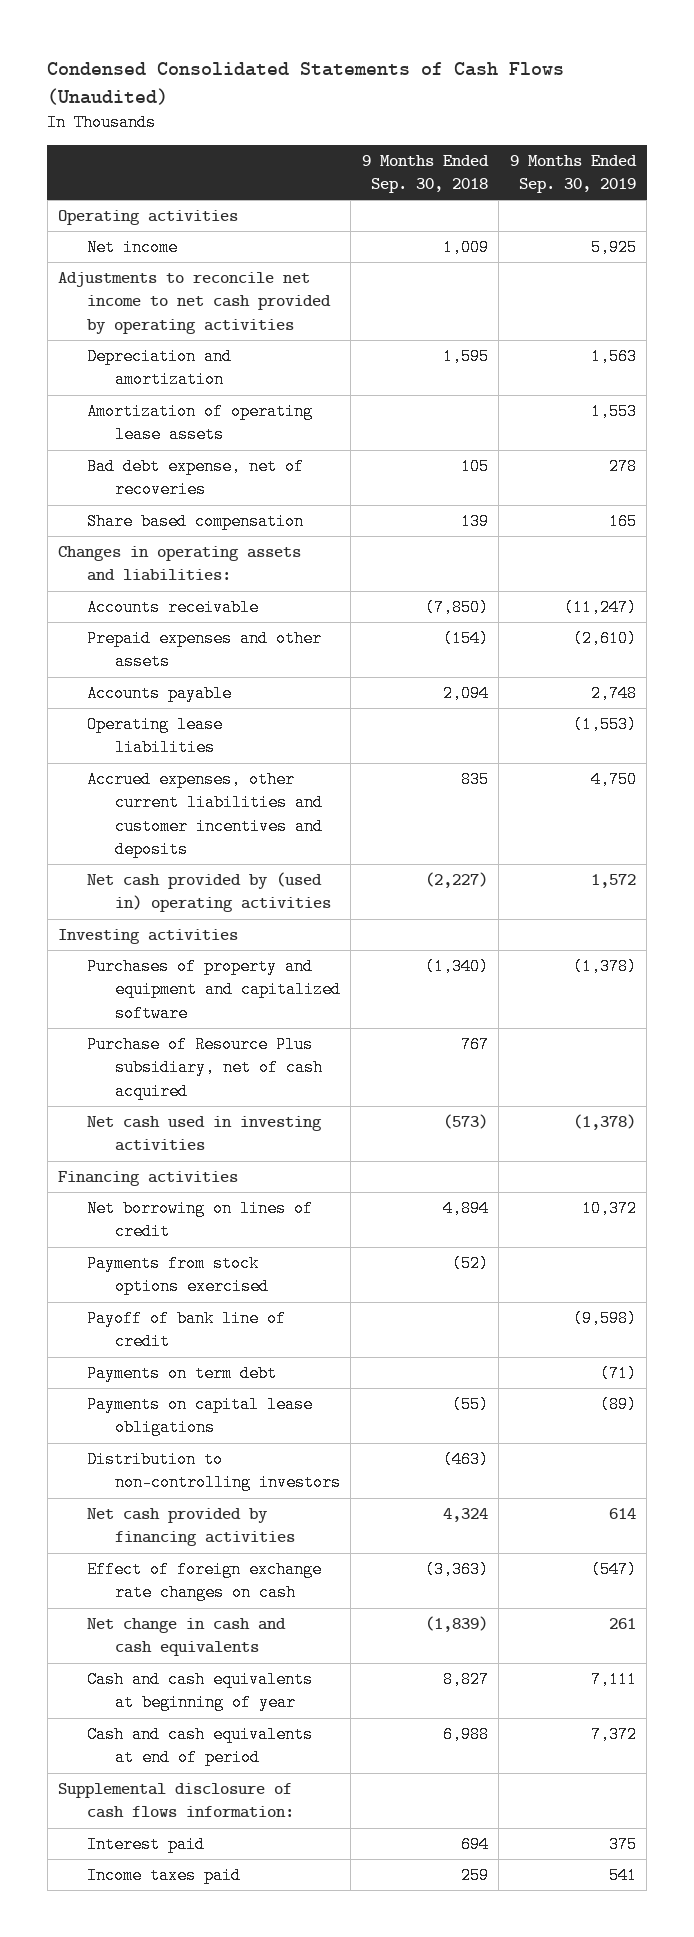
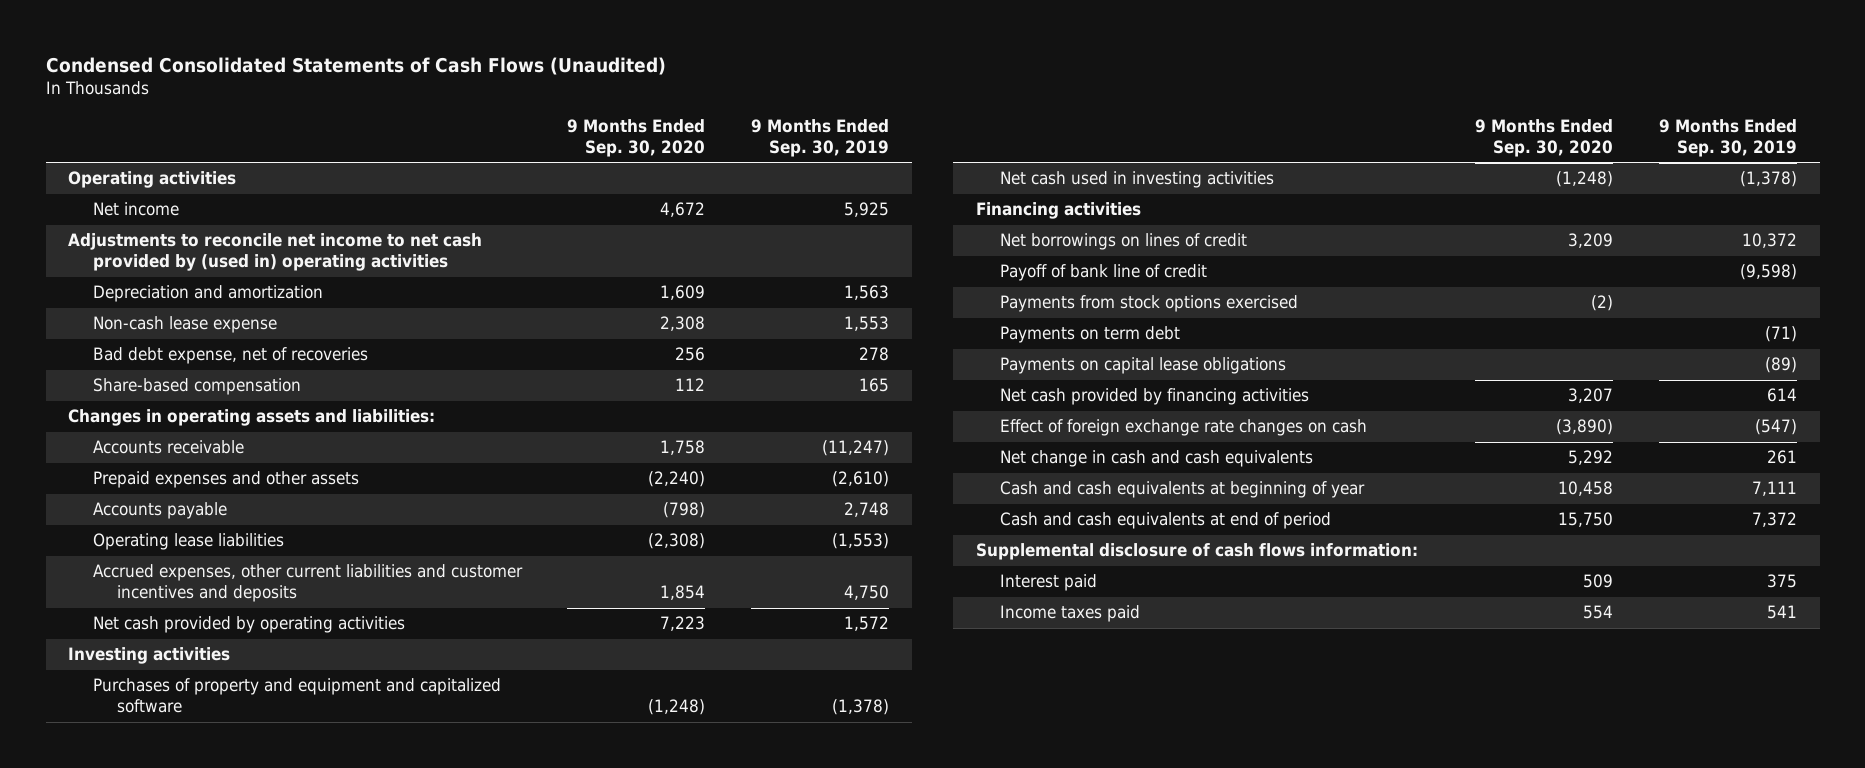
[361,154,489,194] 9 Months Ended Sep. 30, 2018 -> none
none -> [567,119,706,158] 9 Months Ended Sep. 30, 2020
[58,272,331,334] Adjustments to reconcile net income to net cash provided by operating activities -> [68,233,483,272] Adjustments to reconcile net income to net cash provided by (used in) operating activities
[86,403,313,444] Amortization of operating lease assets -> [92,316,277,334] Non-cash lease expense
[86,513,304,531] Share based compensation -> [92,378,301,396] Share-based compensation
[86,872,331,913] Net cash provided by (used in) operating activities -> [92,616,405,634] Net cash provided by operating activities
[86,1036,323,1100] Purchase of Resource Plus subsidiary, net of cash acquired -> none
[86,1200,313,1241] Net borrowing on lines of credit -> [1000,233,1248,251] Net borrowings on lines of credit
[86,1255,269,1296] Payments from stock options exercised -> [1000,295,1299,313] Payments from stock options exercised
[86,1451,341,1492] Distribution to non-controlling investors -> none

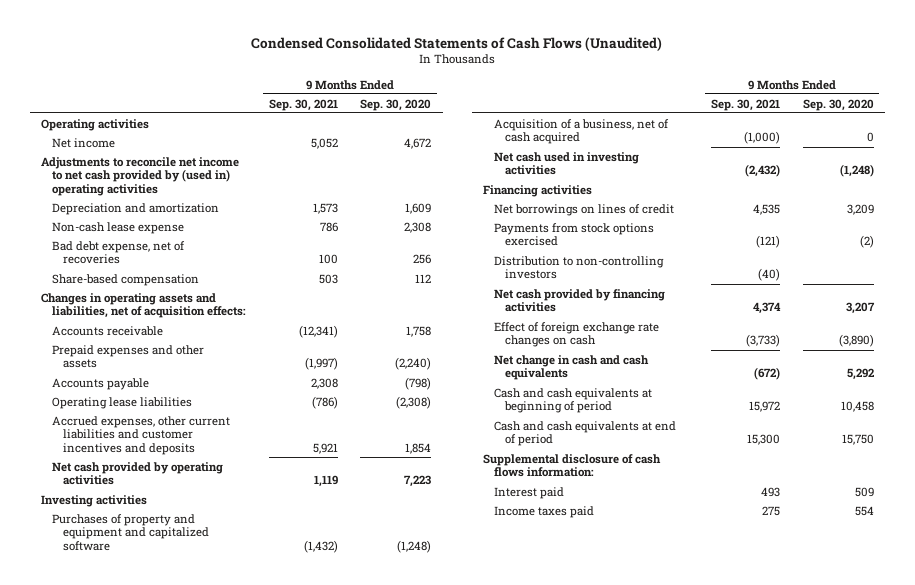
[750,119,889,158] 9 Months Ended Sep. 30, 2019 -> none
none -> [268,98,338,111] Sep. 30, 2021
[68,409,436,427] Changes in operating assets and liabilities: -> [41,292,247,319] Changes in operating assets and liabilities, net of acquisition effects:
none -> [494,118,670,145] Acquisition of a business, net of cash acquired
[1000,264,1208,282] Payoff of bank line of credit -> none
[1000,326,1181,344] Payments on term debt -> none
[1000,357,1287,375] Payments on capital lease obligations -> none
none -> [494,255,665,280] Distribution to non-controlling investors
[1000,481,1366,499] Cash and cash equivalents at beginning of year -> [494,387,653,414] Cash and cash equivalents at beginning of period

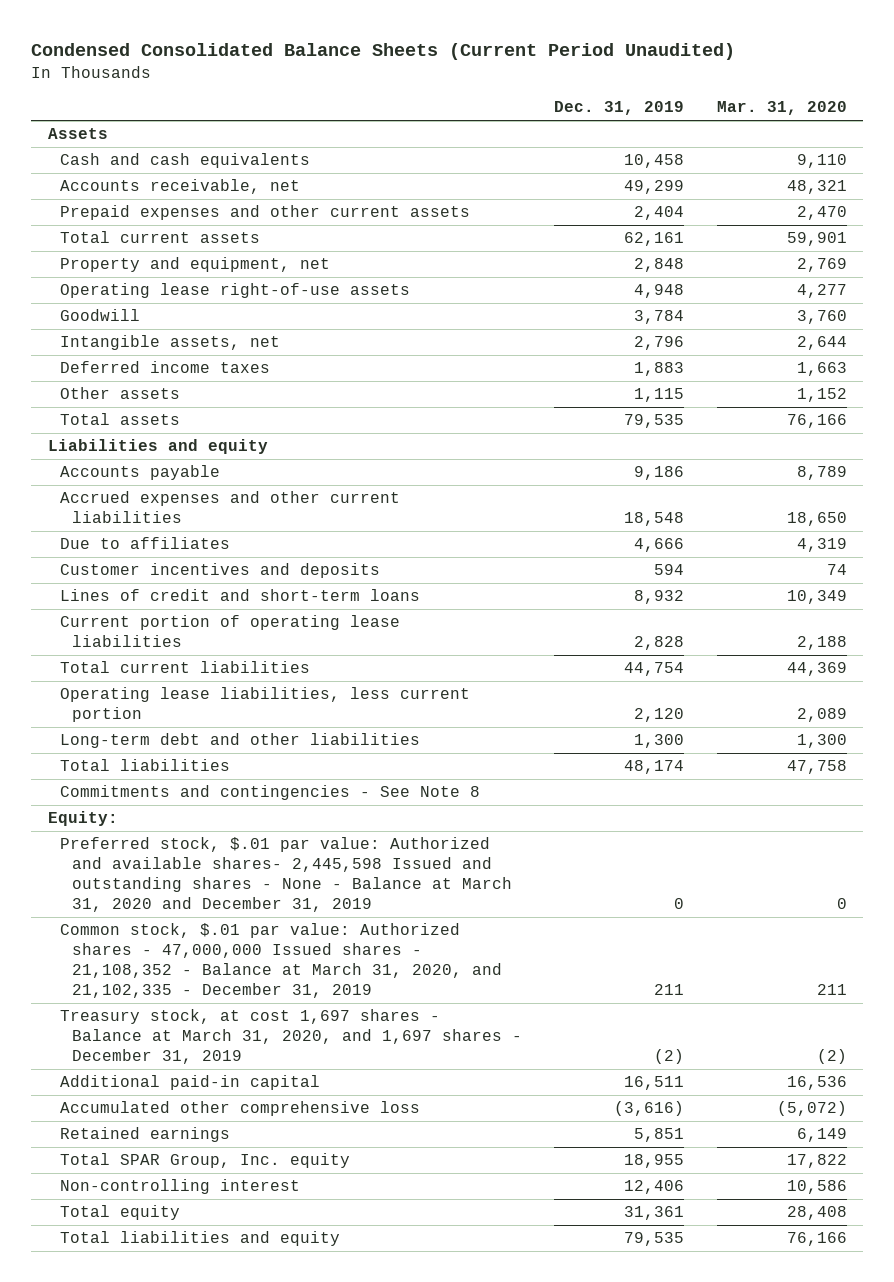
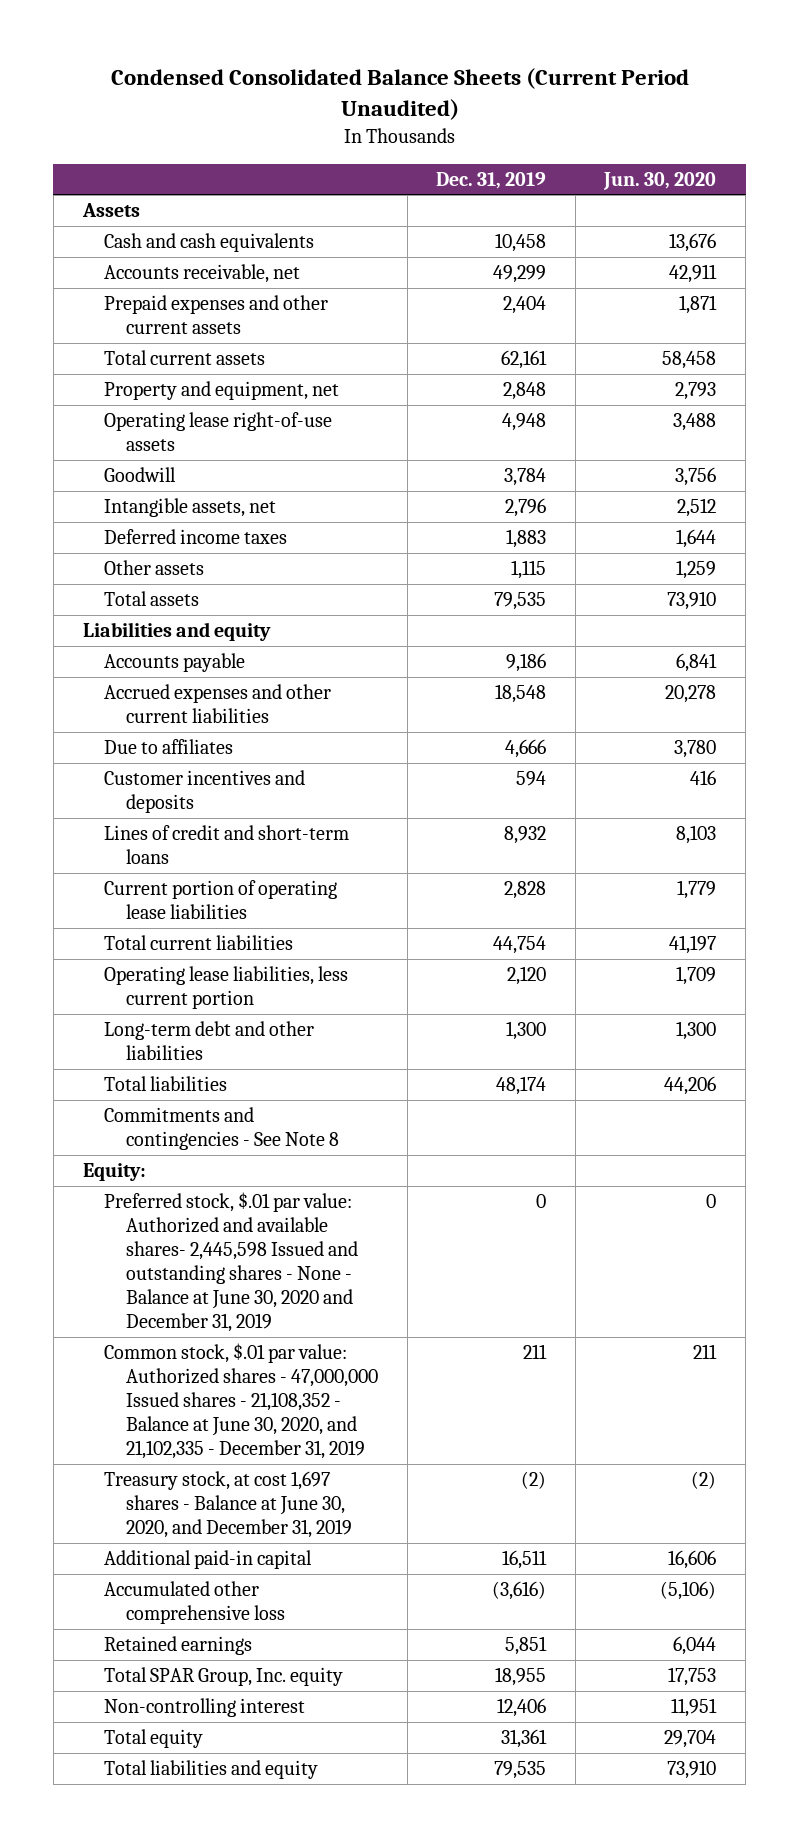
[716,101,847,116] Mar. 31, 2020 -> none
none -> [603,171,717,190] Jun. 30, 2020
[59,837,513,913] Preferred stock, $.01 par value: Authorized and available shares- 2,445,598 Issued and outstanding shares - None - Balance at March 31, 2020 and December 31, 2019 -> [104,1192,359,1333] Preferred stock, $.01 par value: Authorized and available shares- 2,445,598 Issued and outstanding shares - None - Balance at June 30, 2020 and December 31, 2019
[59,923,503,999] Common stock, $.01 par value: Authorized shares - 47,000,000 Issued shares - 21,108,352 - Balance at March 31, 2020, and 21,102,335 - December 31, 2019 -> [104,1343,379,1460] Common stock, $.01 par value: Authorized shares - 47,000,000 Issued shares - 21,108,352 - Balance at June 30, 2020, and 21,102,335 - December 31, 2019
[59,1009,523,1065] Treasury stock, at cost 1,697 shares - Balance at March 31, 2020, and 1,697 shares - December 31, 2019 -> [104,1471,353,1539] Treasury stock, at cost 1,697 shares - Balance at June 30, 2020, and December 31, 2019

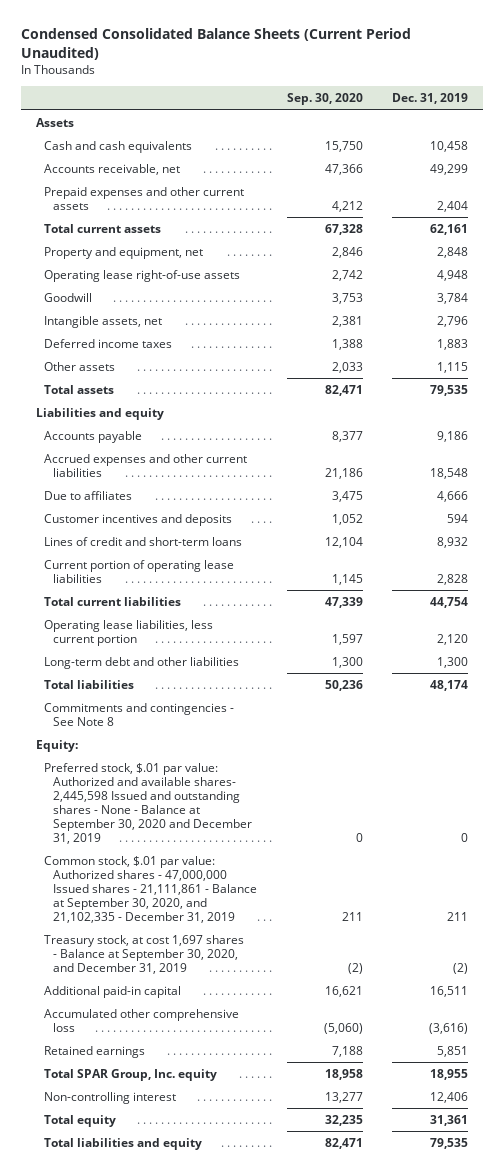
[603,171,717,190] Jun. 30, 2020 -> none
none -> [286,93,363,106] Sep. 30, 2020
[104,1192,359,1333] Preferred stock, $.01 par value: Authorized and available shares- 2,445,598 Issued and outstanding shares - None - Balance at June 30, 2020 and December 31, 2019 -> [44,762,253,844] Preferred stock, $.01 par value: Authorized and available shares- 2,445,598 Issued and outstanding shares - None - Balance at September 30, 2020 and December 31, 2019
[104,1343,379,1460] Common stock, $.01 par value: Authorized shares - 47,000,000 Issued shares - 21,108,352 - Balance at June 30, 2020, and 21,102,335 - December 31, 2019 -> [44,855,258,923] Common stock, $.01 par value: Authorized shares - 47,000,000 Issued shares - 21,111,861 - Balance at September 30, 2020, and 21,102,335 - December 31, 2019
[104,1471,353,1539] Treasury stock, at cost 1,697 shares - Balance at June 30, 2020, and December 31, 2019 -> [44,934,245,974] Treasury stock, at cost 1,697 shares - Balance at September 30, 2020, and December 31, 2019

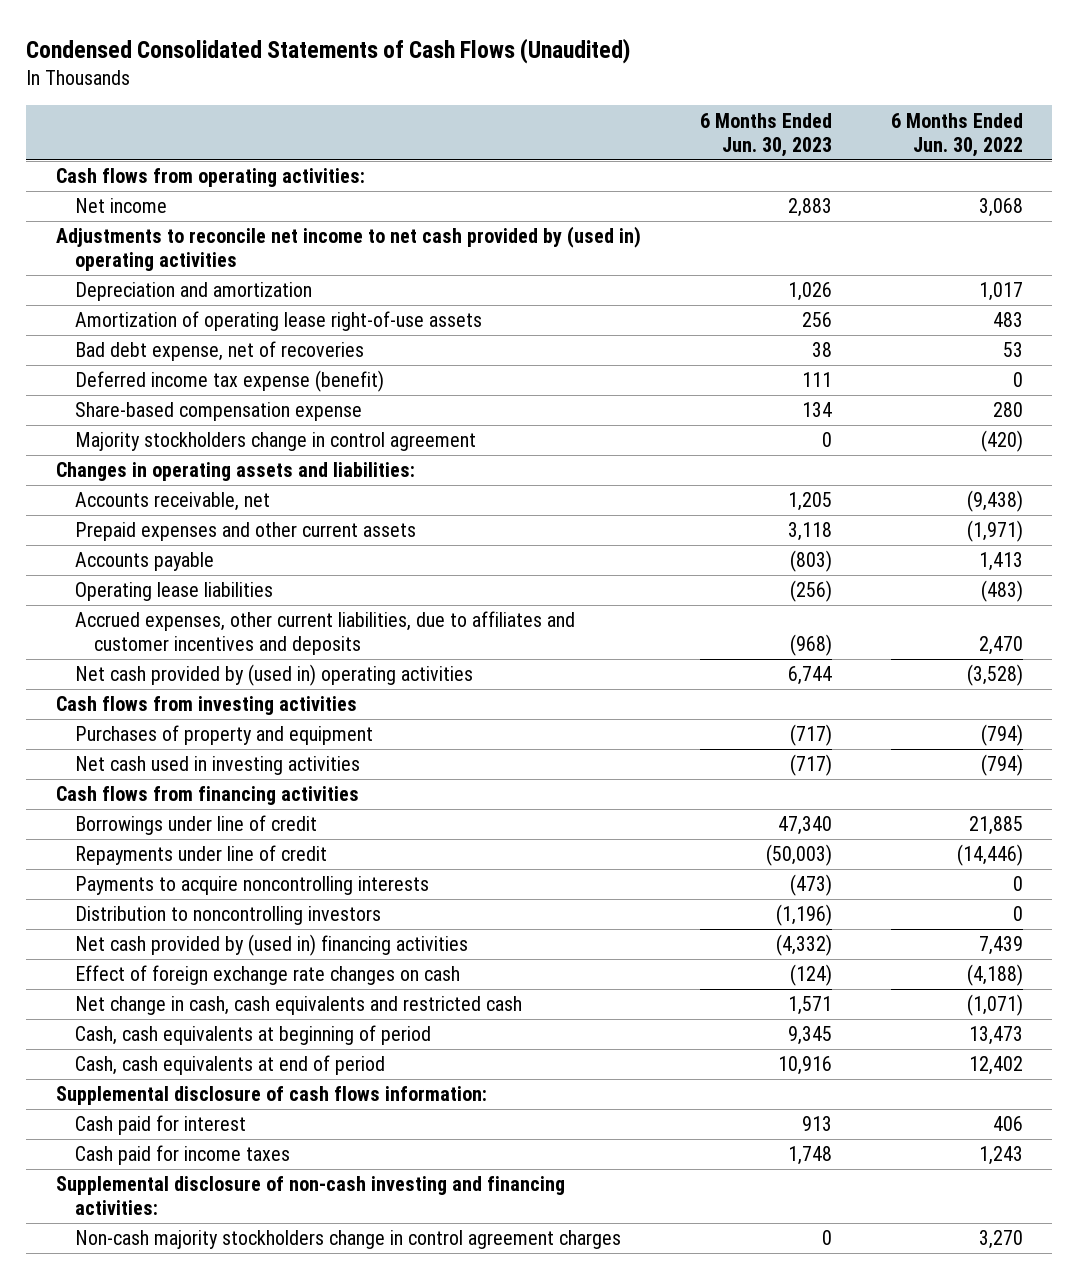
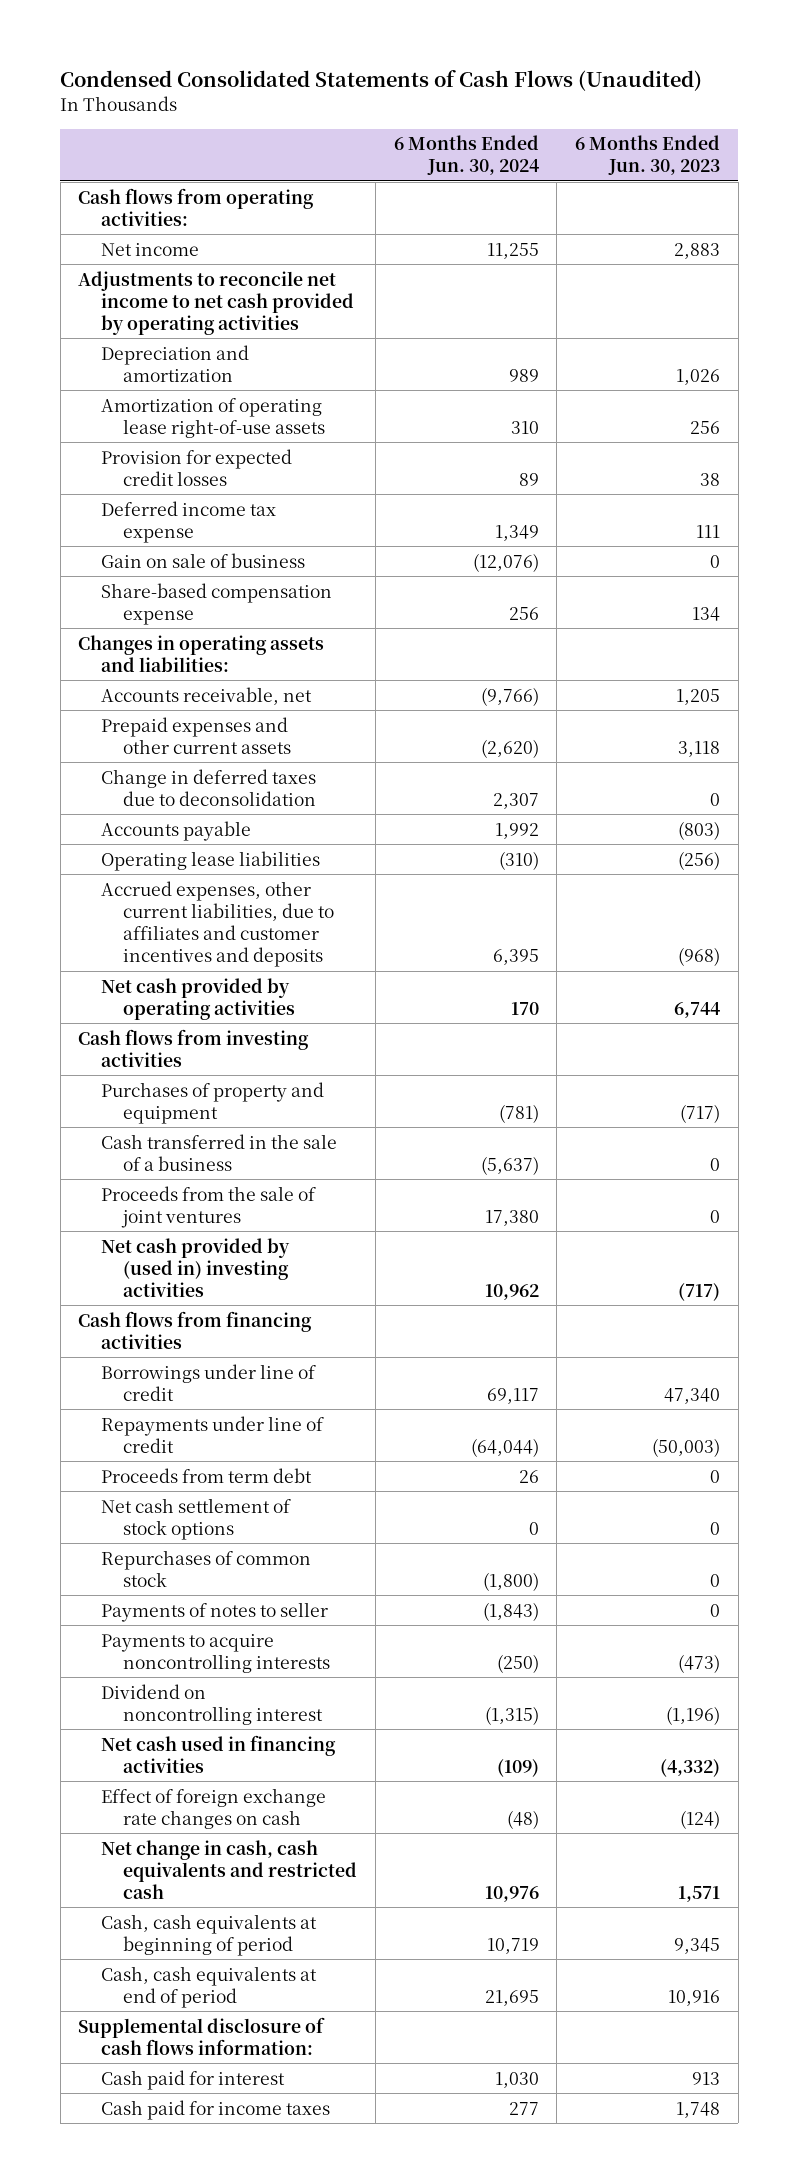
[890,112,1023,157] 6 Months Ended Jun. 30, 2022 -> none
none -> [393,135,539,176] 6 Months Ended Jun. 30, 2024
[55,226,641,272] Adjustments to reconcile net income to net cash provided by (used in) operating activities -> [78,270,354,335] Adjustments to reconcile net income to net cash provided by operating activities
[74,341,364,362] Bad debt expense, net of recoveries -> [100,448,292,486] Provision for expected credit losses
[74,370,384,393] Deferred income tax expense (benefit) -> [100,500,276,543] Deferred income tax expense
none -> [100,552,305,568] Gain on sale of business
[74,432,476,452] Majority stockholders change in control agreement -> none
none -> [100,768,317,806] Change in deferred taxes due to deconsolidation
[74,664,473,687] Net cash provided by (used in) operating activities -> [100,977,296,1020] Net cash provided by operating activities
none -> [100,1133,337,1171] Cash transferred in the sale of a business
none -> [100,1185,316,1228] Proceeds from the sale of joint ventures
[74,756,360,776] Net cash used in investing activities -> [100,1237,290,1297] Net cash provided by (used in) investing activities
none -> [100,1467,312,1483] Proceeds from term debt
none -> [100,1497,291,1540] Net cash settlement of stock options
none -> [100,1549,311,1587] Repurchases of common stock
none -> [100,1601,328,1622] Payments of notes to seller
[74,906,381,926] Distribution to noncontrolling investors -> [100,1683,324,1725] Dividend on noncontrolling interest
[74,934,468,957] Net cash provided by (used in) financing activities -> [100,1734,336,1773] Net cash used in financing activities
[55,1176,565,1216] Supplemental disclosure of non-cash investing and financing activities: -> none
[74,1230,621,1250] Non-cash majority stockholders change in control agreement charges -> none

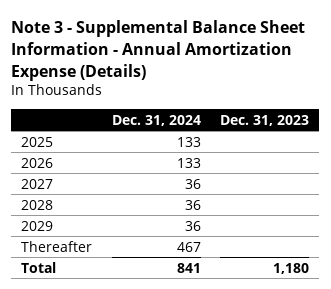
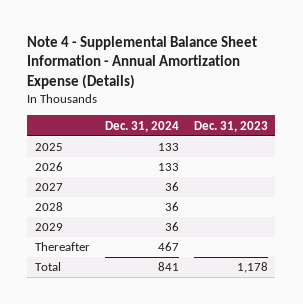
[11,20,306,81] Note 3 - Supplemental Balance Sheet Information - Annual Amortization Expense (Details) -> [27,35,258,89] Note 4 - Supplemental Balance Sheet Information - Annual Amortization Expense (Details)
[273,262,310,274] 1,180 -> [236,262,268,274] 1,178

